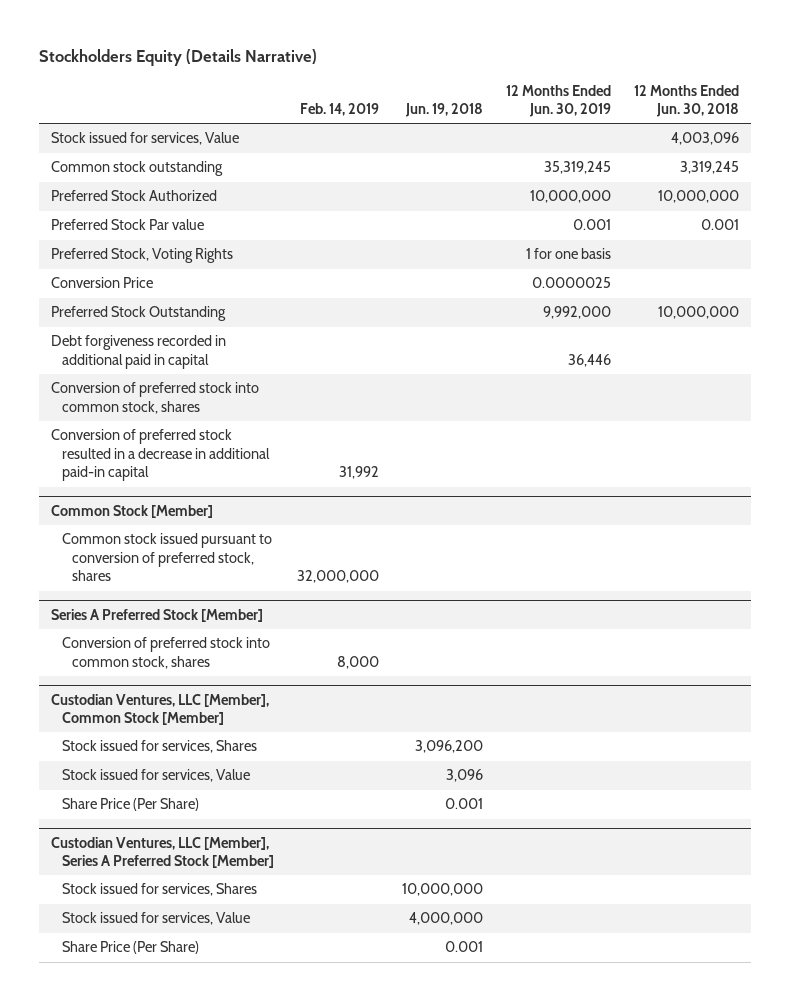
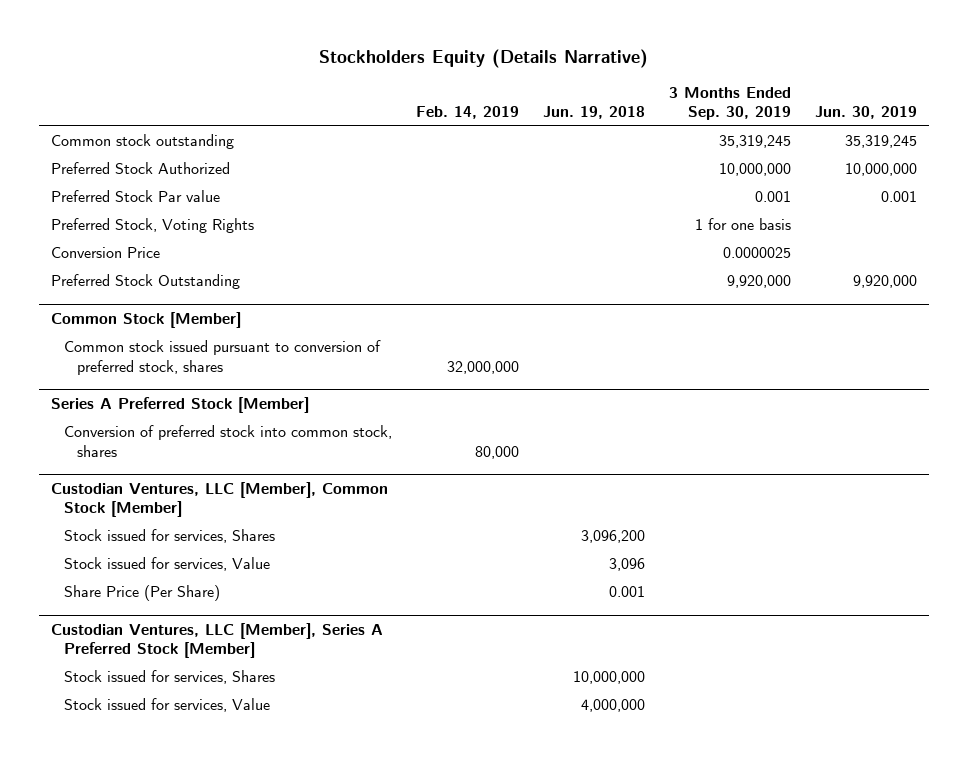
[506,84,612,118] 12 Months Ended Jun. 30, 2019 -> none
[634,84,740,118] 12 Months Ended Jun. 30, 2018 -> none
none -> [669,87,792,121] 3 Months Ended Sep. 30, 2019
none -> [815,106,918,120] Jun. 30, 2019
[50,132,239,146] Stock issued for services, Value -> none
[50,335,226,369] Debt forgiveness recorded in additional paid in capital -> none
[50,382,259,414] Conversion of preferred stock into common stock, shares -> none
[50,429,270,482] Conversion of preferred stock resulted in a decrease in additional paid-in capital -> none
[336,655,379,669] 8,000 -> [475,445,520,459] 80,000
[61,941,199,955] Share Price (Per Share) -> none

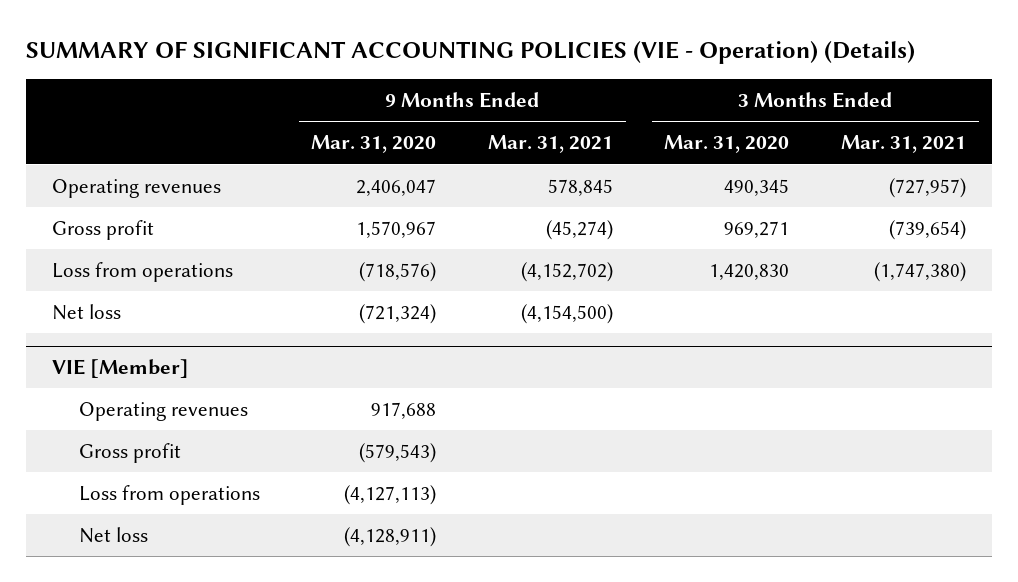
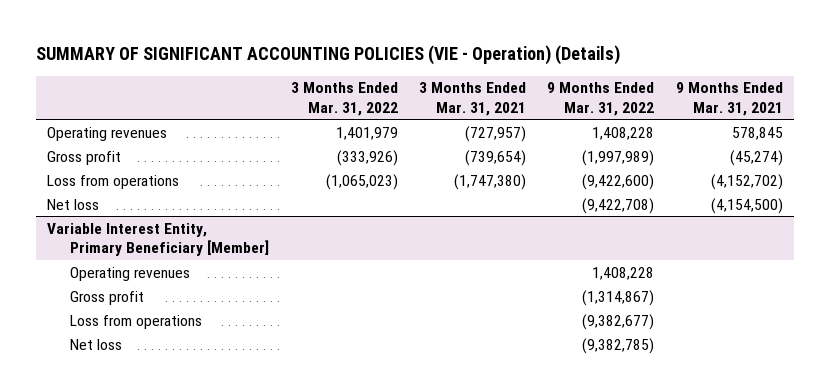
[311,135,437,154] Mar. 31, 2020 -> none
[664,135,790,154] Mar. 31, 2020 -> none
none -> [290,82,398,116] 3 Months Ended Mar. 31, 2022
none -> [547,82,655,116] 9 Months Ended Mar. 31, 2022
[51,358,189,378] VIE [Member] -> [46,222,270,256] Variable Interest Entity, Primary Beneficiary [Member]

